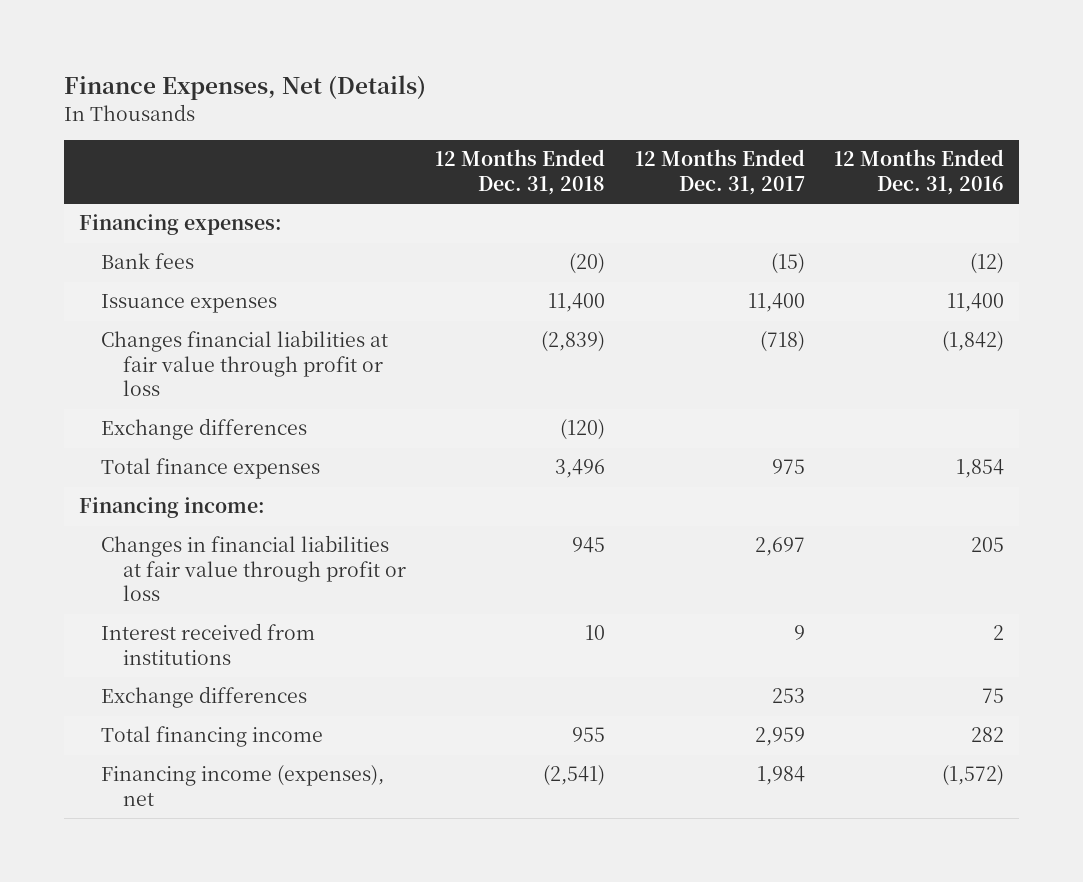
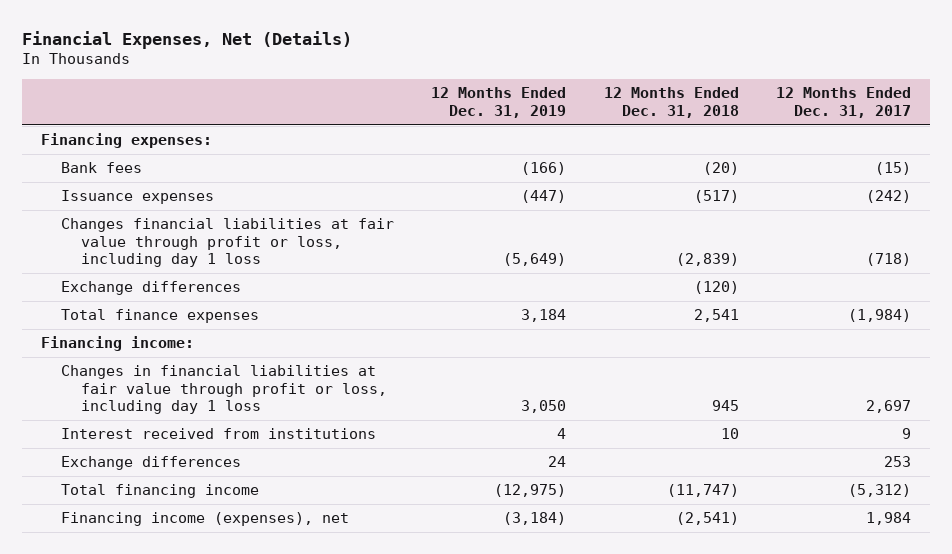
[64,75,427,101] Finance Expenses, Net (Details) -> [22,30,353,49] Financial Expenses, Net (Details)
[834,149,1005,195] 12 Months Ended Dec. 31, 2016 -> none
none -> [431,87,567,118] 12 Months Ended Dec. 31, 2019
[548,293,606,313] 11,400 -> [693,190,739,204] (517)
[747,293,805,313] 11,400 -> [866,190,912,204] (242)
[100,330,388,397] Changes financial liabilities at fair value through profit or loss -> [60,218,394,268] Changes financial liabilities at fair value through profit or loss, including day 1 loss
[555,459,606,479] 3,496 -> [693,309,739,323] 2,541
[771,459,805,475] 975 -> [848,309,912,323] (1,984)
[100,535,407,602] Changes in financial liabilities at fair value through profit or loss -> [60,365,387,415] Changes in financial liabilities at fair value through profit or loss, including day 1 loss
[572,727,606,743] 955 -> [666,484,739,498] (11,747)
[754,727,805,747] 2,959 -> [848,484,912,498] (5,312)

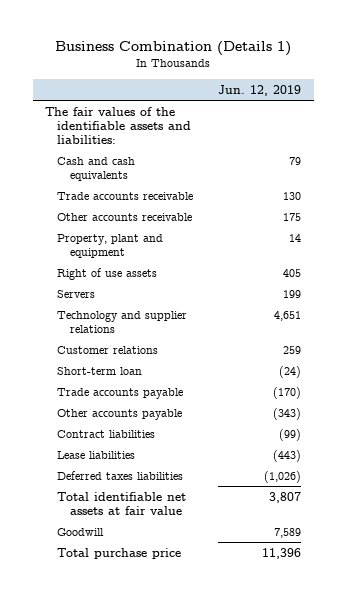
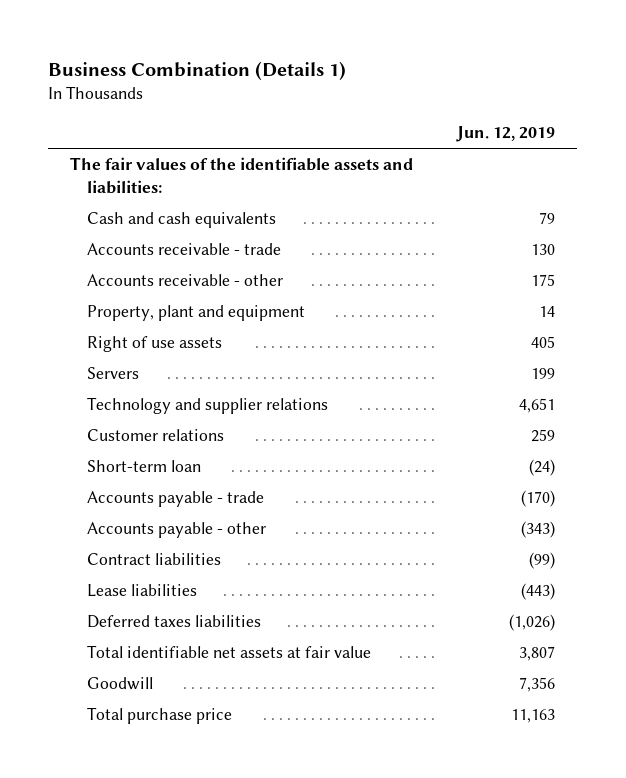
[57,191,194,200] Trade accounts receivable -> [86,243,281,256] Accounts receivable - trade
[57,212,193,221] Other accounts receivable -> [86,274,283,287] Accounts receivable - other
[57,387,184,399] Trade accounts payable -> [86,491,264,508] Accounts payable - trade
[57,408,183,420] Other accounts payable -> [86,522,266,539] Accounts payable - other
[274,527,302,538] 7,589 -> [519,677,556,693] 7,356
[262,547,302,559] 11,396 -> [511,709,556,724] 11,163

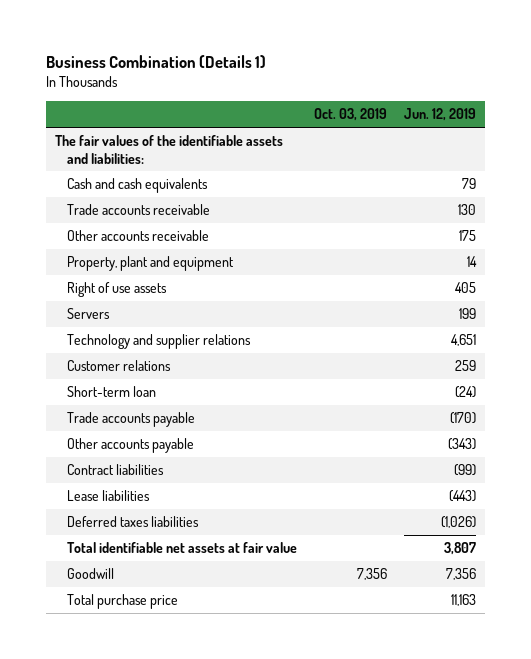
none -> [314,108,388,122] Oct. 03, 2019
[86,243,281,256] Accounts receivable - trade -> [67,203,211,215] Trade accounts receivable
[86,274,283,287] Accounts receivable - other -> [67,229,210,241] Other accounts receivable
[86,491,264,508] Accounts payable - trade -> [67,411,196,427] Trade accounts payable
[86,522,266,539] Accounts payable - other -> [67,437,195,453] Other accounts payable

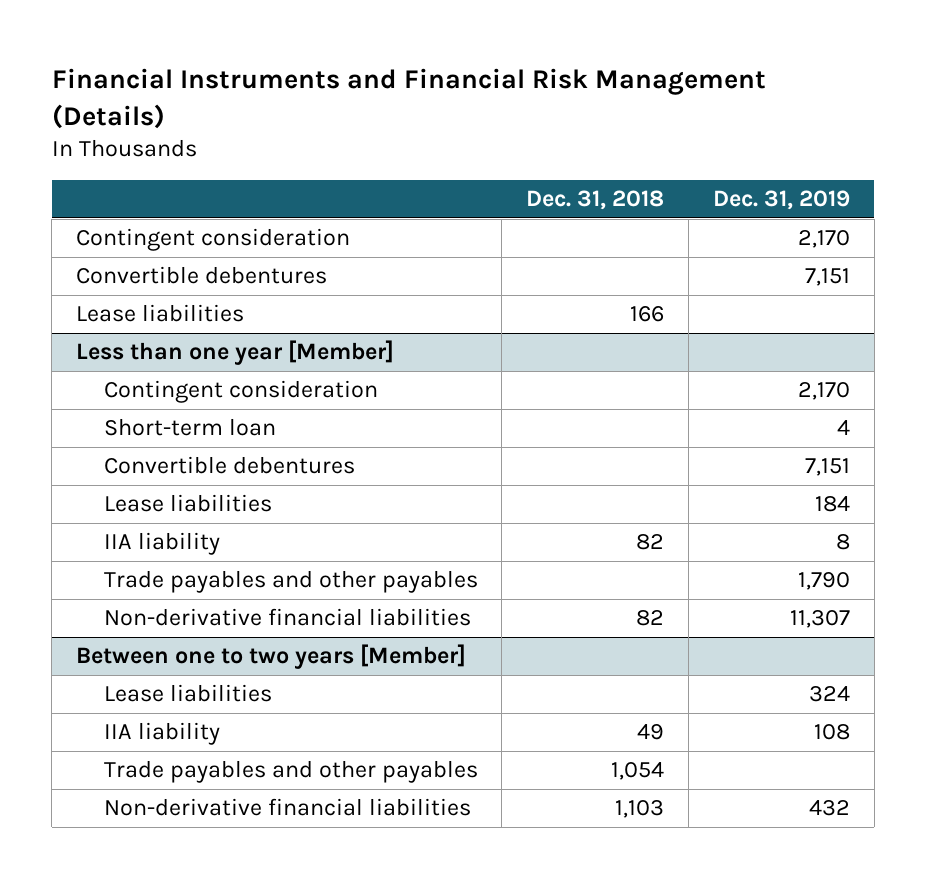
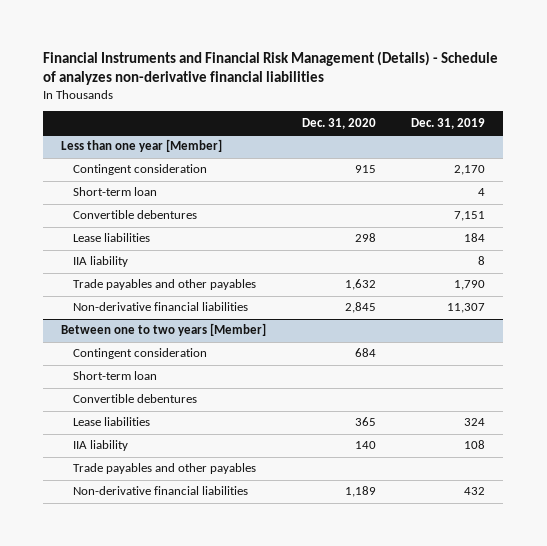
[51,68,766,129] Financial Instruments and Financial Risk Management (Details) -> [43,50,499,86] Financial Instruments and Financial Risk Management (Details) - Schedule of analyzes non-derivative financial liabilities
[526,190,665,211] Dec. 31, 2018 -> none
none -> [301,117,376,129] Dec. 31, 2020
[76,228,351,252] Contingent consideration -> none
[76,266,328,285] Convertible debentures -> none
[76,304,245,323] Lease liabilities -> none
none -> [72,348,207,360] Contingent consideration
none -> [72,371,157,381] Short-term loan
none -> [72,394,197,404] Convertible debentures

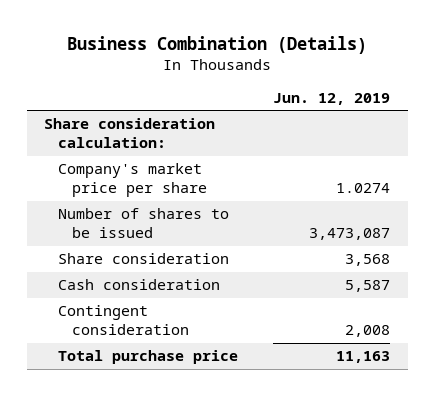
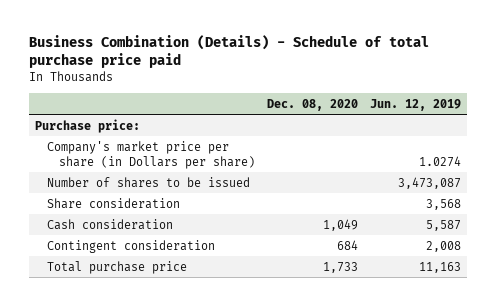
[67,35,368,54] Business Combination (Details) -> [29,35,430,69] Business Combination (Details) - Schedule of total purchase price paid
none -> [266,98,358,111] Dec. 08, 2020
[44,118,216,149] Share consideration calculation: -> none
none -> [35,118,141,133] Purchase price:
[57,163,207,198] Company's market price per share -> [46,140,255,169] Company's market price per share (in Dollars per share)

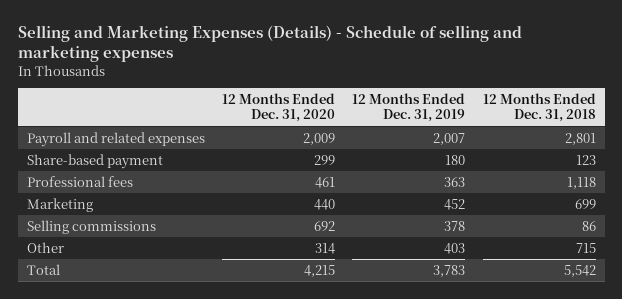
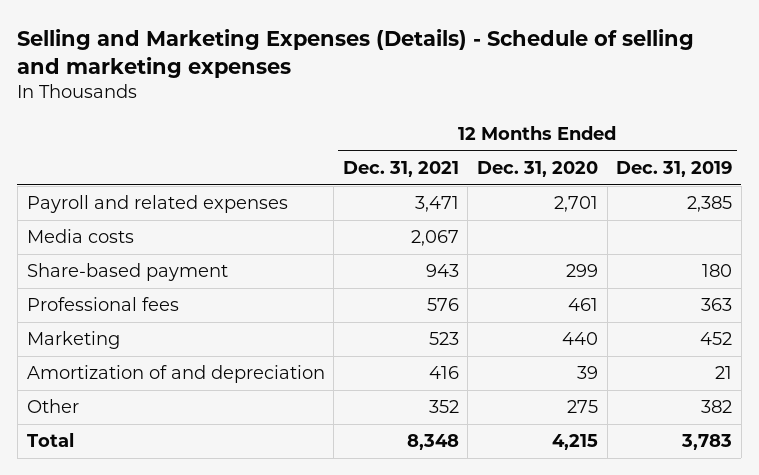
[482,93,596,123] 12 Months Ended Dec. 31, 2018 -> none
none -> [342,161,459,178] Dec. 31, 2021
[303,132,336,145] 2,009 -> [553,196,598,213] 2,701
[433,132,466,145] 2,007 -> [687,196,733,213] 2,385
none -> [26,229,134,244] Media costs
[26,219,156,234] Selling commissions -> none
none -> [26,365,325,384] Amortization of and depreciation
[315,242,336,254] 314 -> [566,400,598,414] 275
[444,242,466,254] 403 -> [701,400,733,414] 382

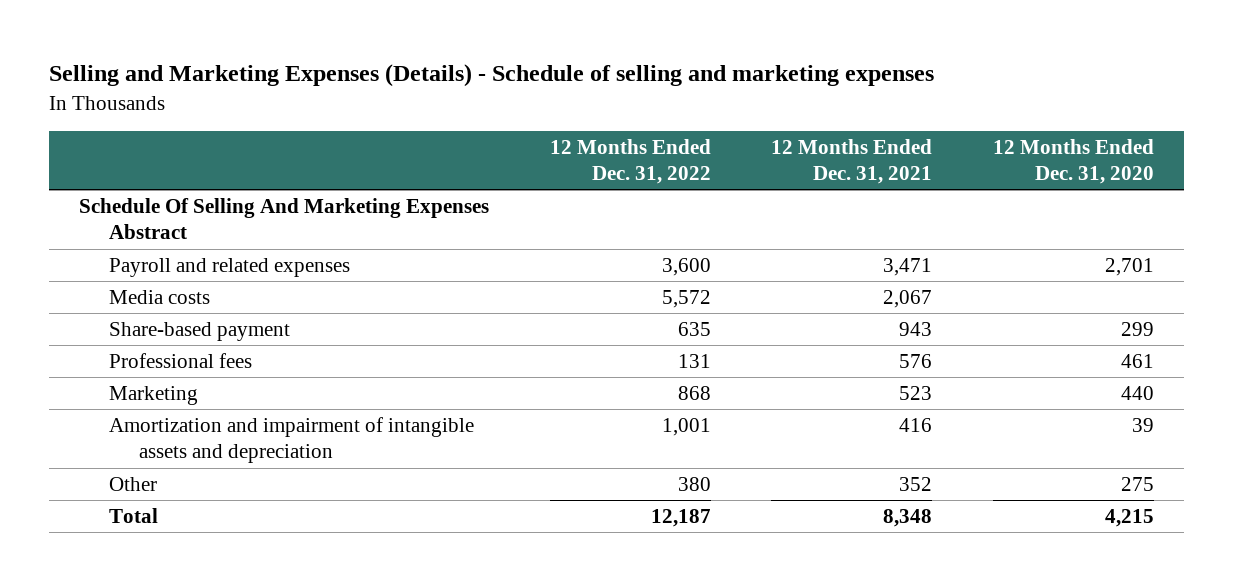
[616,161,733,178] Dec. 31, 2019 -> none
none -> [549,138,711,184] 12 Months Ended Dec. 31, 2022
none -> [79,197,490,240] Schedule Of Selling And Marketing Expenses Abstract
[26,365,325,384] Amortization of and depreciation -> [109,416,475,464] Amortization and impairment of intangible assets and depreciation

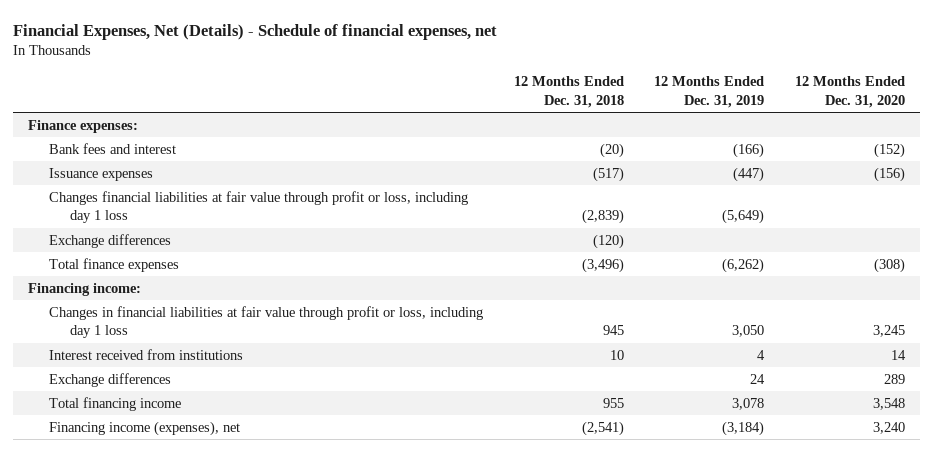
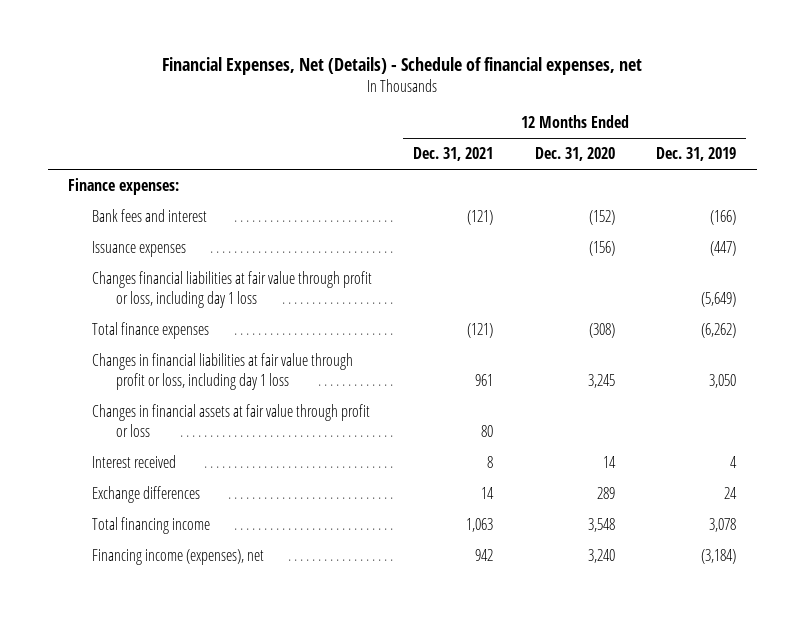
[513,76,624,108] 12 Months Ended Dec. 31, 2018 -> none
none -> [413,147,494,162] Dec. 31, 2021
[49,233,172,248] Exchange differences -> none
[28,282,142,296] Financing income: -> none
none -> [92,403,371,437] Changes in financial assets at fair value through profit or loss
[49,348,244,360] Interest received from institutions -> [92,454,177,468] Interest received

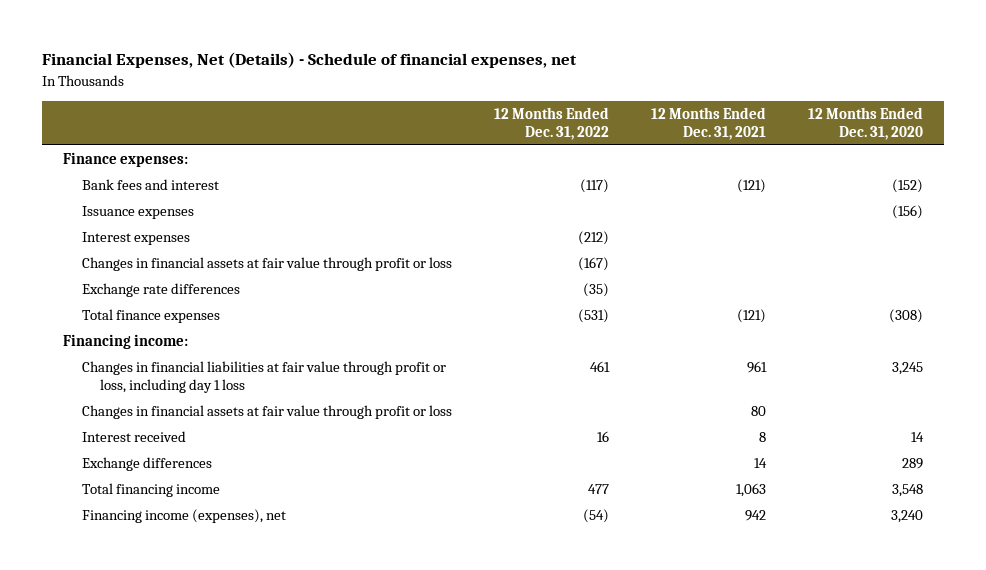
[655,147,736,162] Dec. 31, 2019 -> none
none -> [493,106,609,140] 12 Months Ended Dec. 31, 2022
none -> [81,232,190,246] Interest expenses
[92,270,373,308] Changes financial liabilities at fair value through profit or loss, including day 1 loss -> [81,257,452,272] Changes in financial assets at fair value through profit or loss
none -> [81,283,240,298] Exchange rate differences
none -> [63,334,189,350] Financing income:

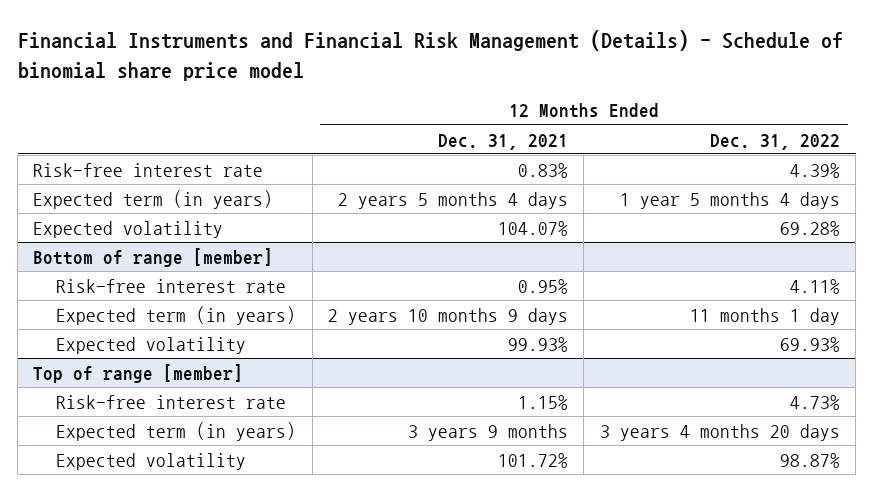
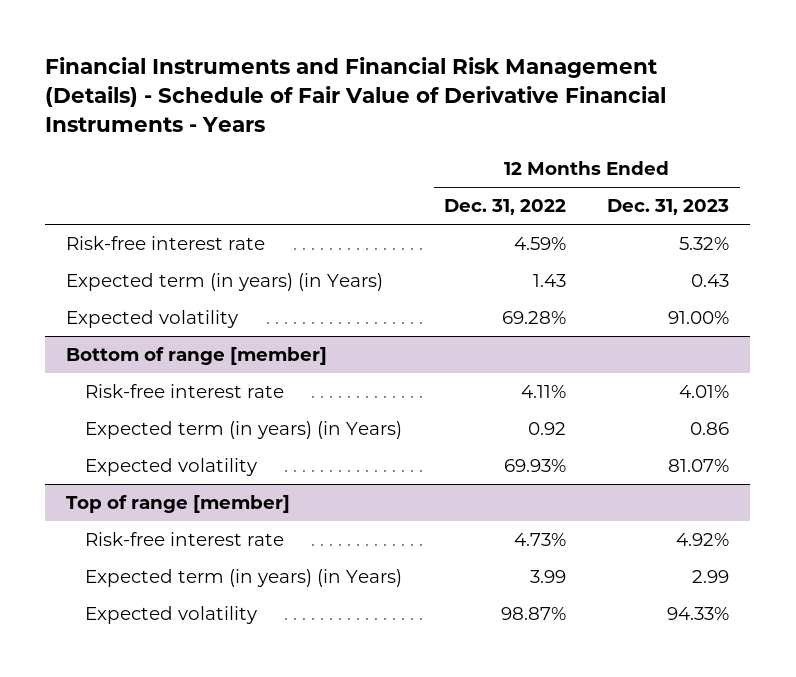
[17,30,843,81] Financial Instruments and Financial Risk Management (Details) - Schedule of binomial share price model -> [45,57,667,132] Financial Instruments and Financial Risk Management (Details) - Schedule of Fair Value of Derivative Financial Instruments - Years
[438,133,569,150] Dec. 31, 2021 -> none
none -> [607,199,730,216] Dec. 31, 2023
[789,162,840,178] 4.39% -> [513,236,566,250] 4.59%
[33,189,274,209] Expected term (in years) -> [66,272,384,291] Expected term (in years) (in Years)
[619,191,840,209] 1 year 5 months 4 days -> [532,273,566,287] 1.43
[56,305,297,325] Expected term (in years) -> [85,420,403,439] Expected term (in years) (in Years)
[689,307,840,325] 11 months 1 day -> [527,421,566,435] 0.92
[56,421,297,441] Expected term (in years) -> [85,568,403,587] Expected term (in years) (in Years)
[599,423,840,441] 3 years 4 months 20 days -> [529,569,566,583] 3.99

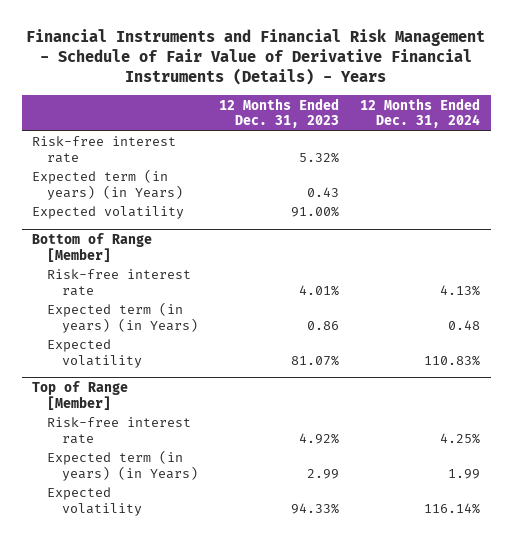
[45,57,667,132] Financial Instruments and Financial Risk Management (Details) - Schedule of Fair Value of Derivative Financial Instruments - Years -> [26,28,486,86] Financial Instruments and Financial Risk Management - Schedule of Fair Value of Derivative Financial Instruments (Details) - Years
[443,199,566,216] Dec. 31, 2022 -> none
none -> [360,97,481,129] 12 Months Ended Dec. 31, 2024
[66,346,328,365] Bottom of range [member] -> [32,233,153,262] Bottom of Range [Member]
[66,494,291,513] Top of range [member] -> [32,381,129,410] Top of Range [Member]

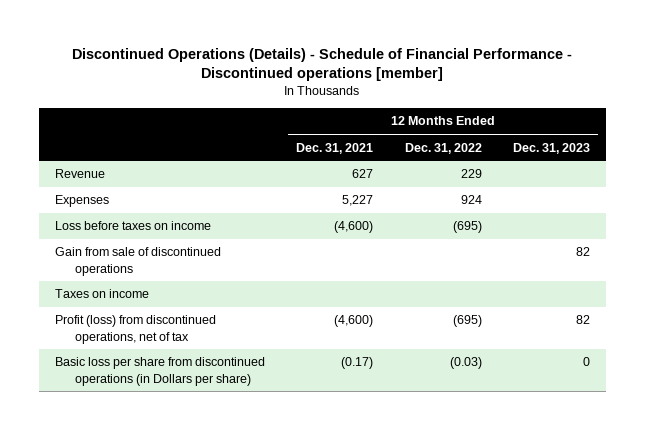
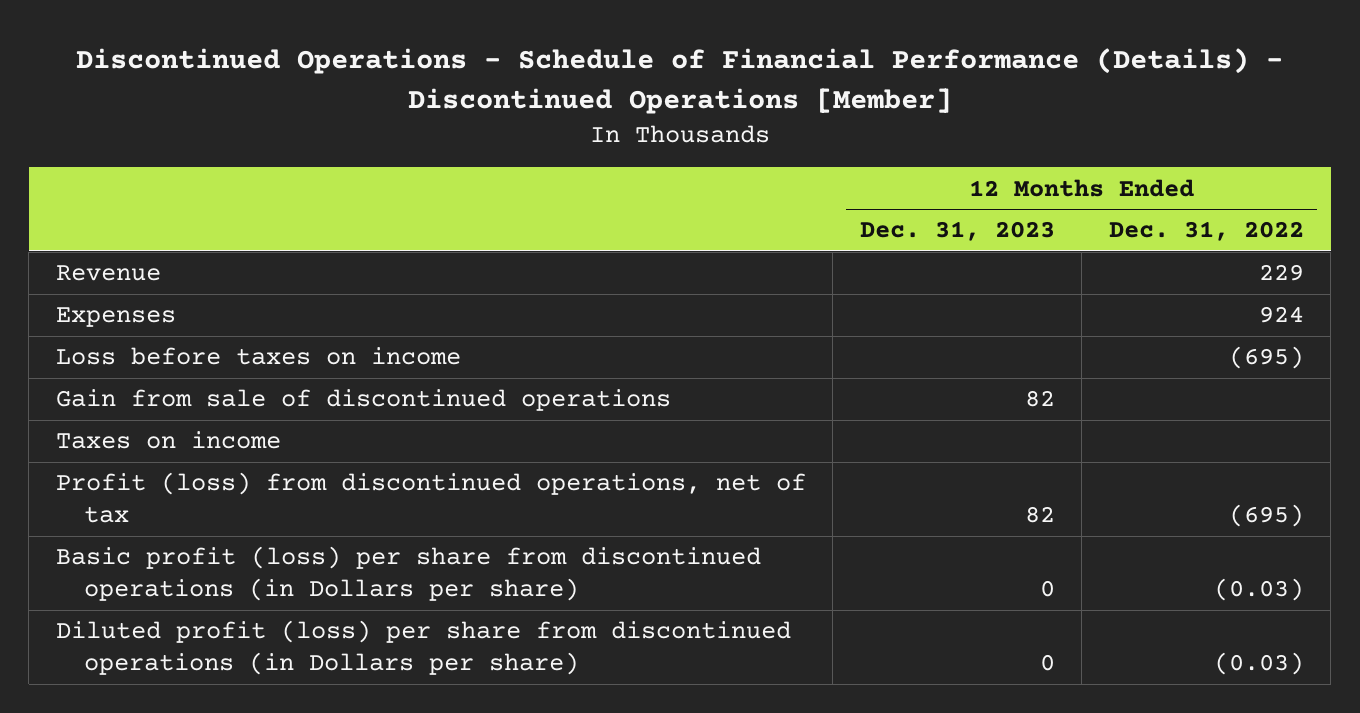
[72,47,573,82] Discontinued Operations (Details) - Schedule of Financial Performance - Discontinued operations [member] -> [75,48,1283,114] Discontinued Operations - Schedule of Financial Performance (Details) - Discontinued Operations [Member]
[296,142,374,154] Dec. 31, 2021 -> none
[54,357,265,386] Basic loss per share from discontinued operations (in Dollars per share) -> [55,546,761,602] Basic profit (loss) per share from discontinued operations (in Dollars per share)
none -> [55,620,791,676] Diluted profit (loss) per share from discontinued operations (in Dollars per share)

